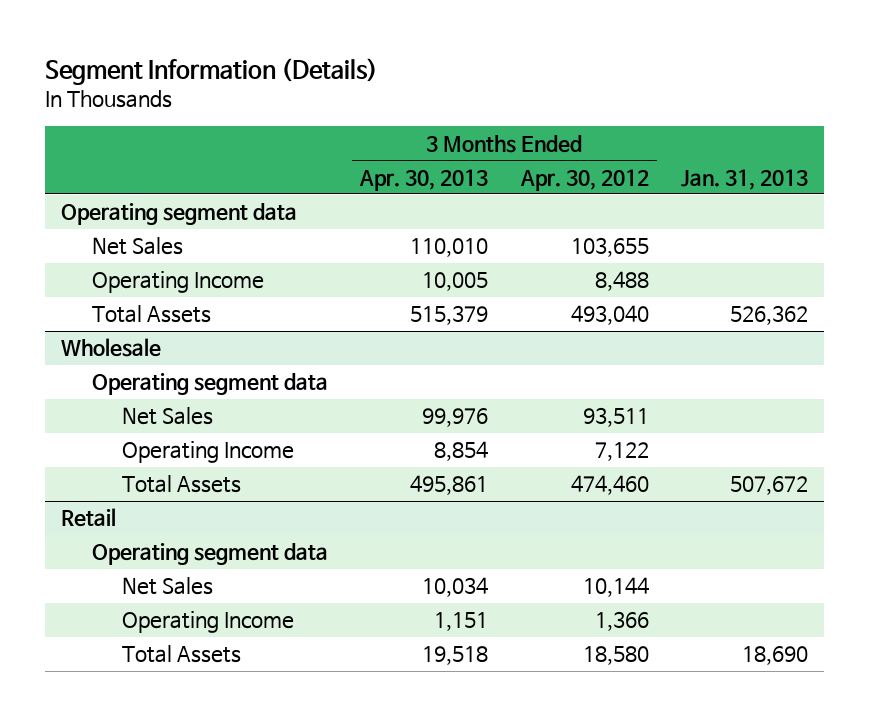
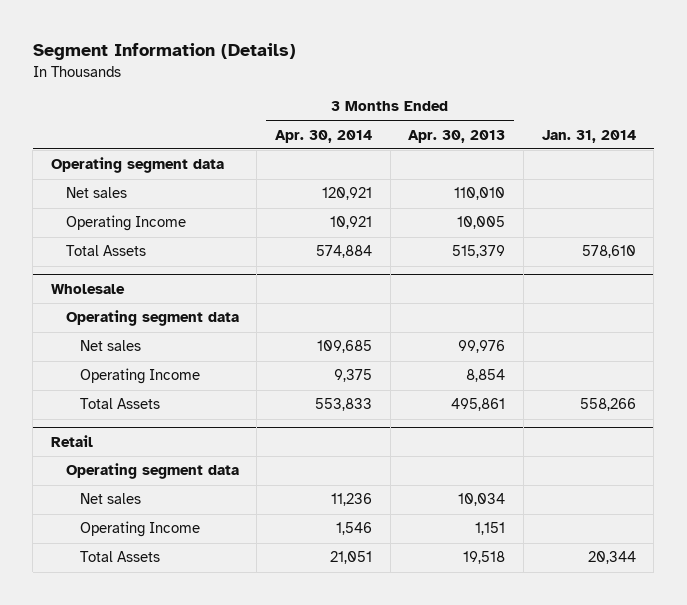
[519,168,649,191] Apr. 30, 2012 -> none
[681,168,809,190] Jan. 31, 2013 -> none
none -> [274,129,372,143] Apr. 30, 2014
none -> [541,129,636,143] Jan. 31, 2014
[91,237,183,256] Net Sales -> [65,187,127,199] Net sales
[121,407,213,426] Net Sales -> [80,340,142,352] Net sales
[121,577,213,596] Net Sales -> [80,493,142,505] Net sales

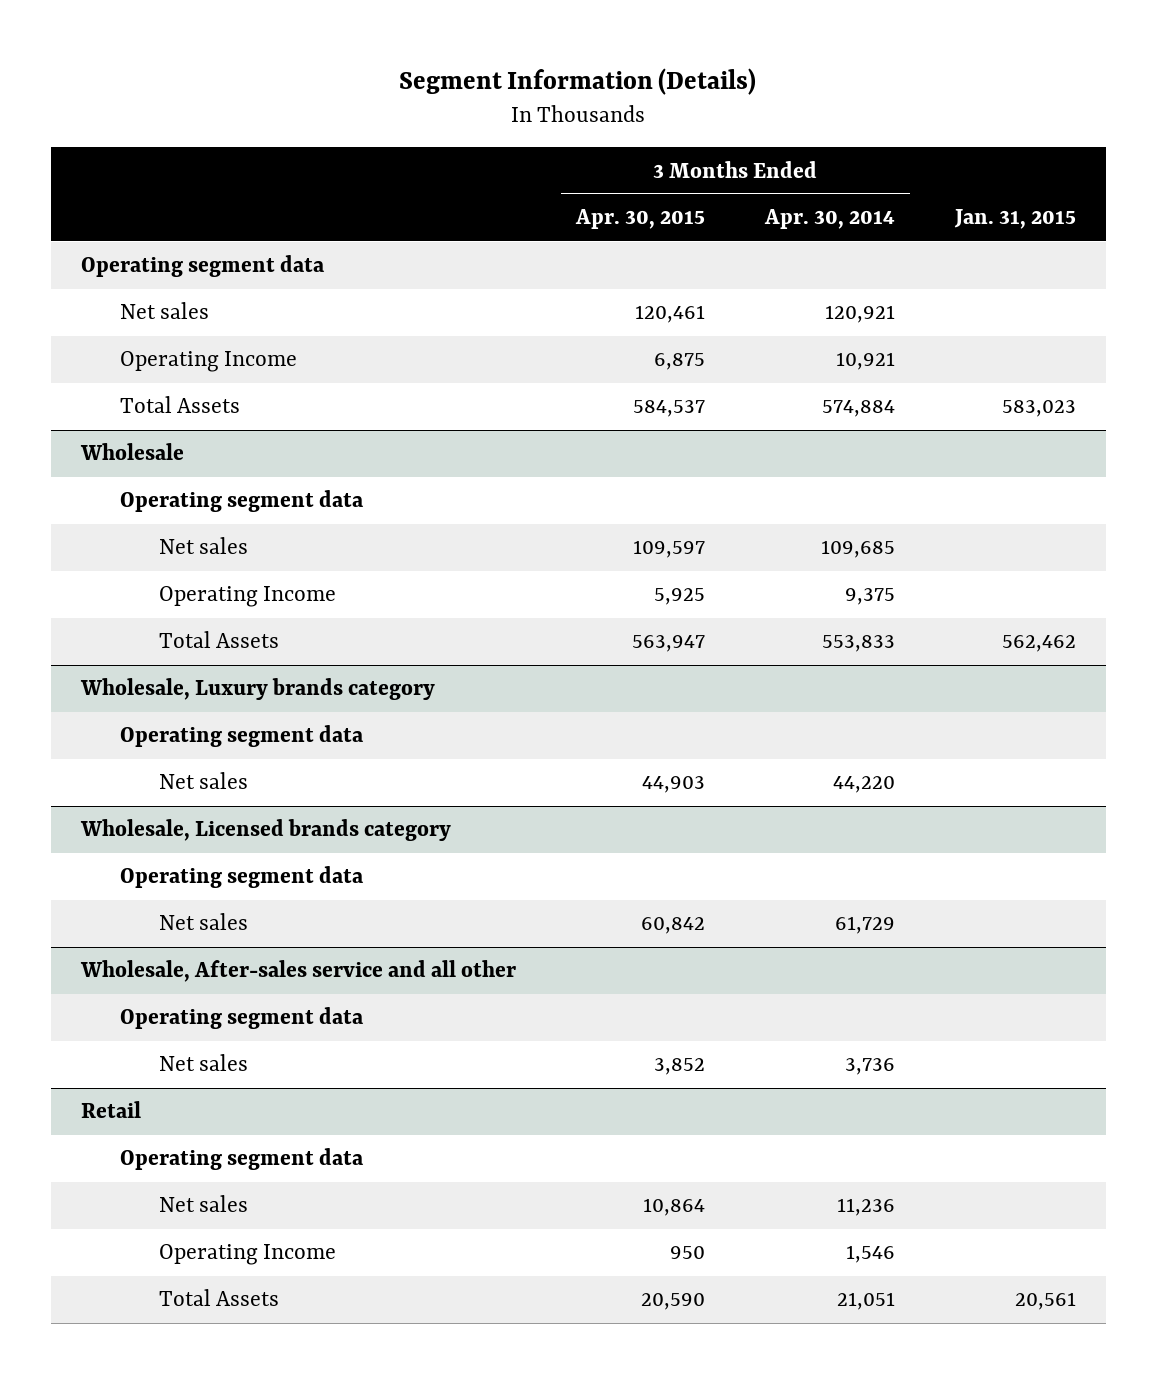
[408,129,506,143] Apr. 30, 2013 -> none
[541,129,636,143] Jan. 31, 2014 -> none
none -> [574,209,705,230] Apr. 30, 2015
none -> [953,209,1076,230] Jan. 31, 2015
none -> [79,678,435,701] Wholesale, Luxury brands category
none -> [119,725,364,748] Operating segment data
none -> [158,772,248,790] Net sales
none -> [79,819,451,842] Wholesale, Licensed brands category
none -> [119,866,364,889] Operating segment data
none -> [158,913,248,931] Net sales
none -> [79,960,516,983] Wholesale, After-sales service and all other
none -> [119,1007,364,1030] Operating segment data
none -> [158,1054,248,1072] Net sales

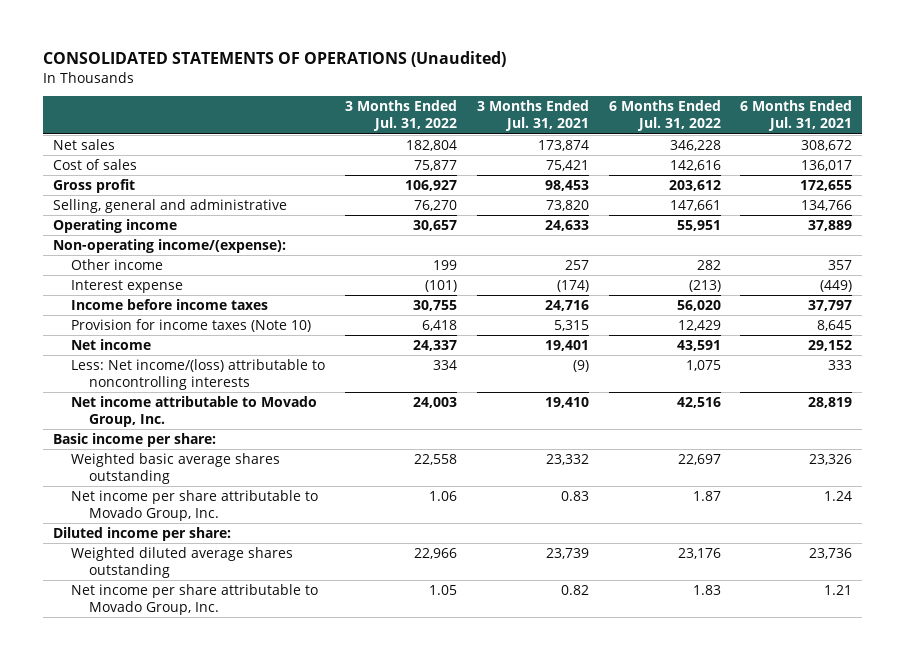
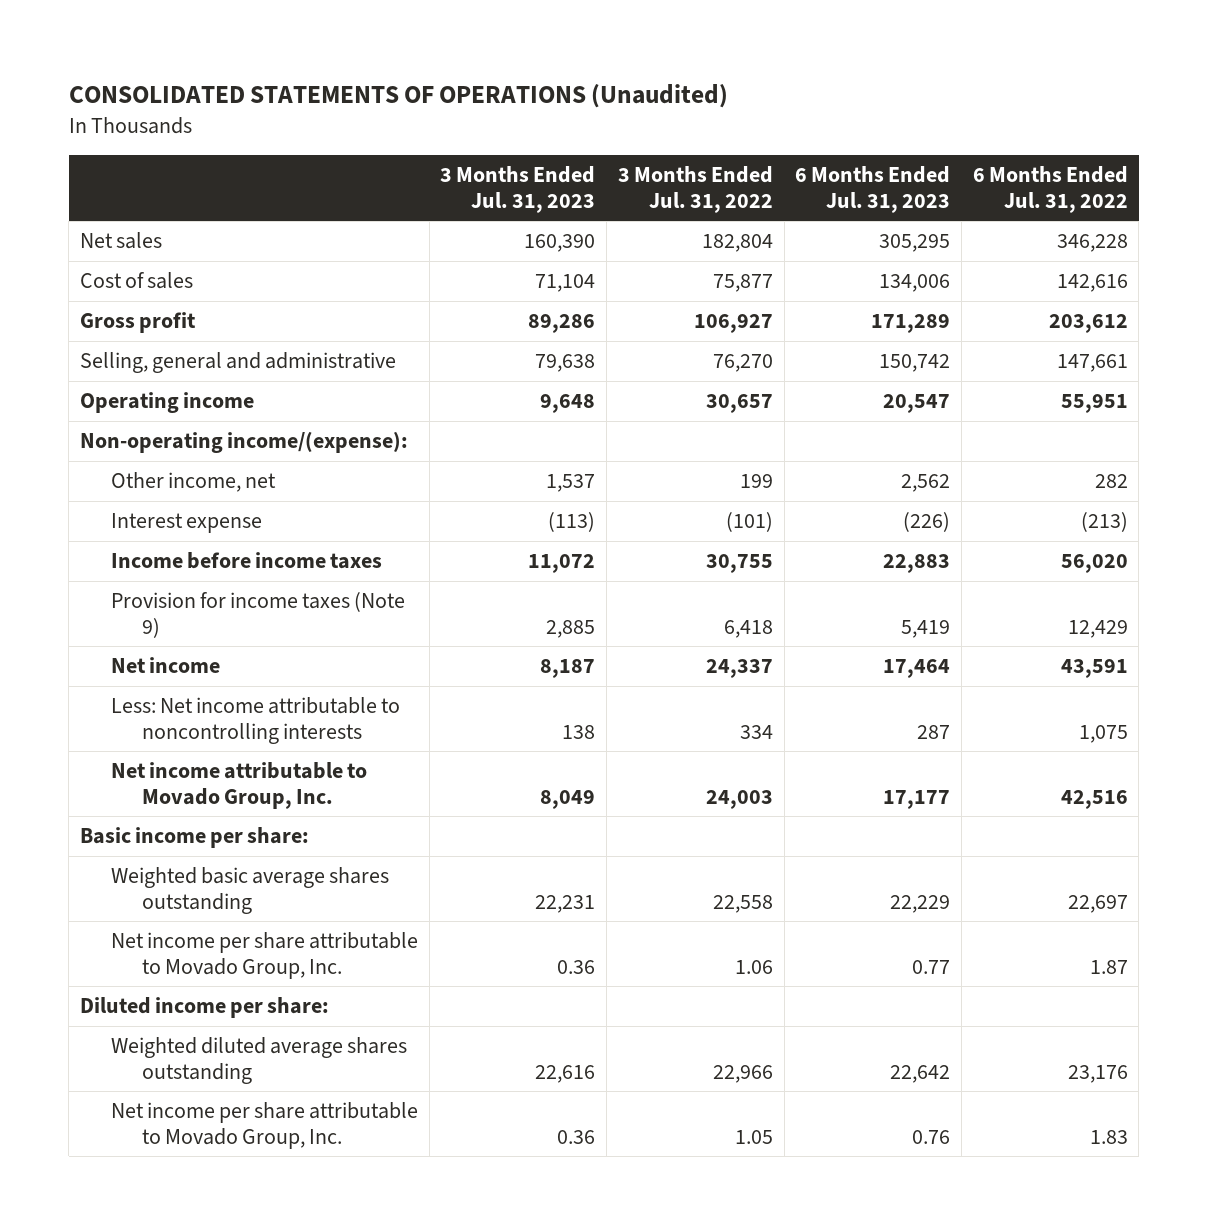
[476,100,589,132] 3 Months Ended Jul. 31, 2021 -> none
[740,100,853,132] 6 Months Ended Jul. 31, 2021 -> none
none -> [440,165,596,213] 3 Months Ended Jul. 31, 2023
none -> [795,165,951,213] 6 Months Ended Jul. 31, 2023
[70,259,163,271] Other income -> [110,472,276,493] Other income, net
[70,319,311,333] Provision for income taxes (Note 10) -> [110,592,405,638] Provision for income taxes (Note 9)
[70,359,325,390] Less: Net income/(loss) attributable to noncontrolling interests -> [110,697,400,744] Less: Net income attributable to noncontrolling interests

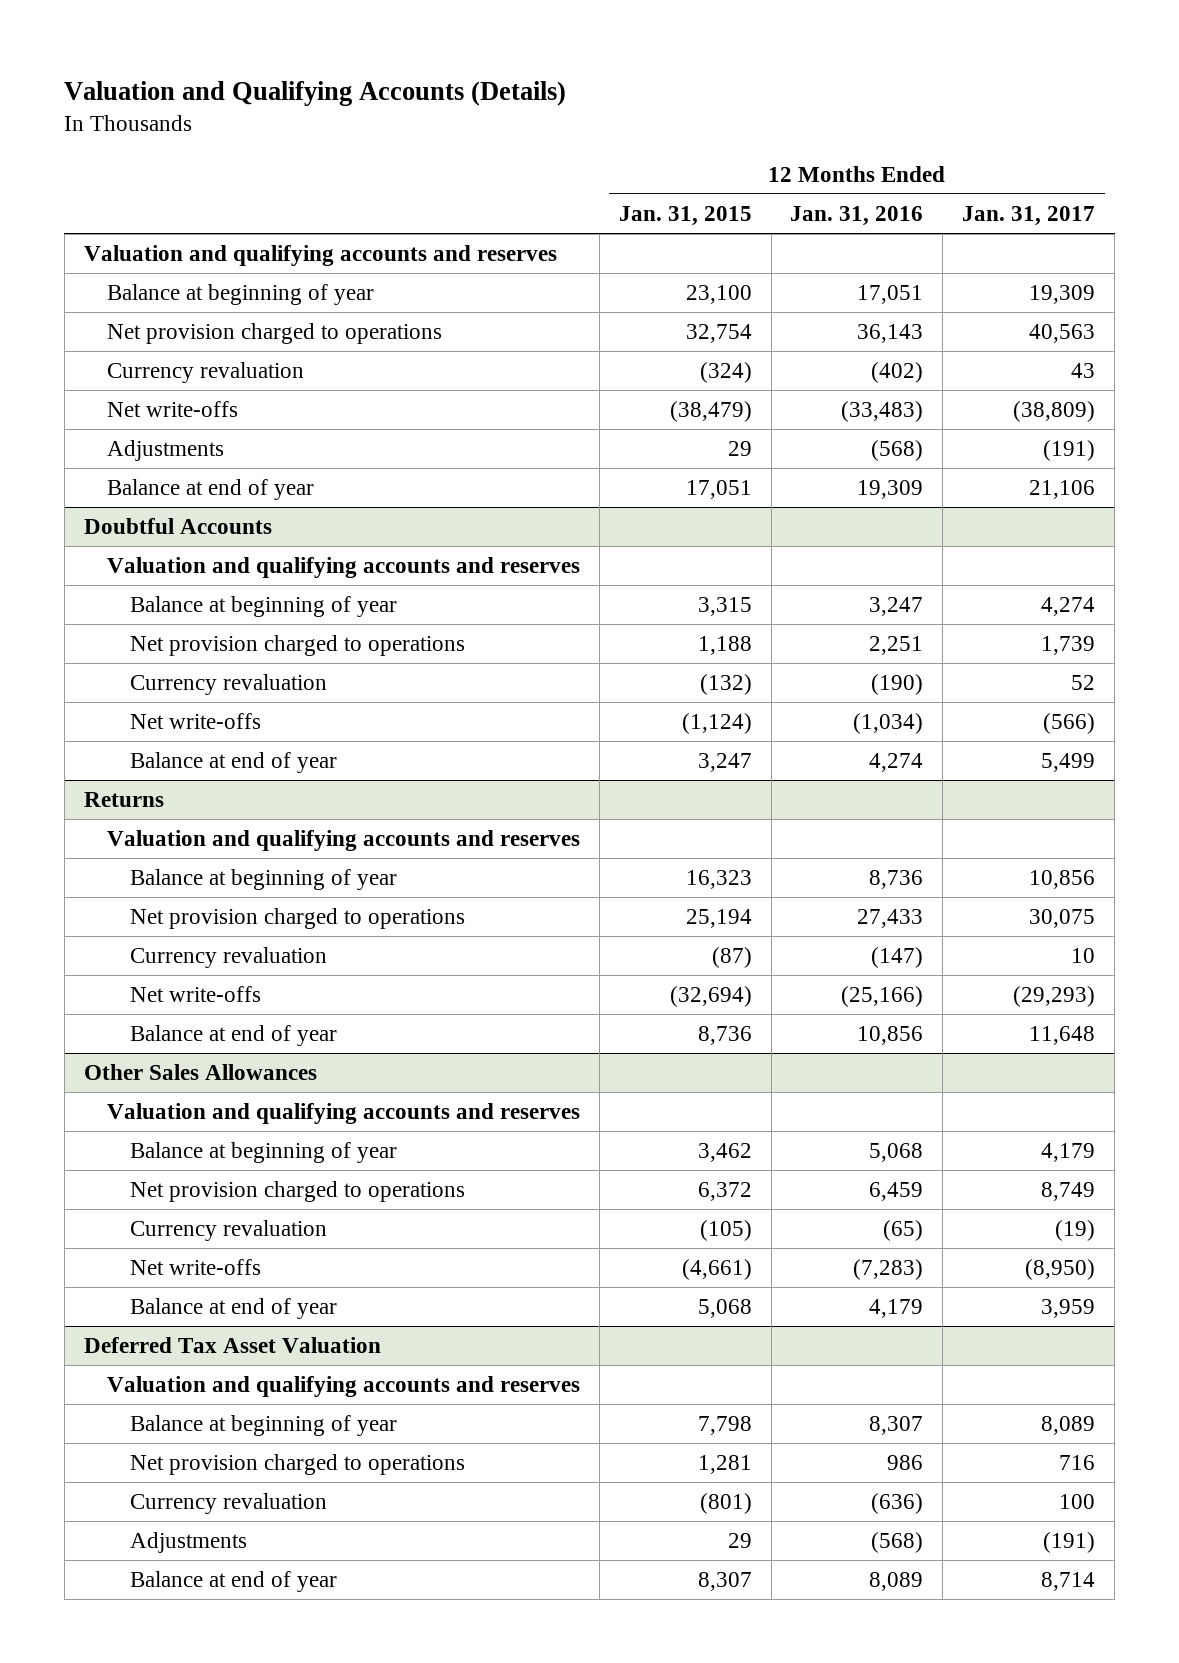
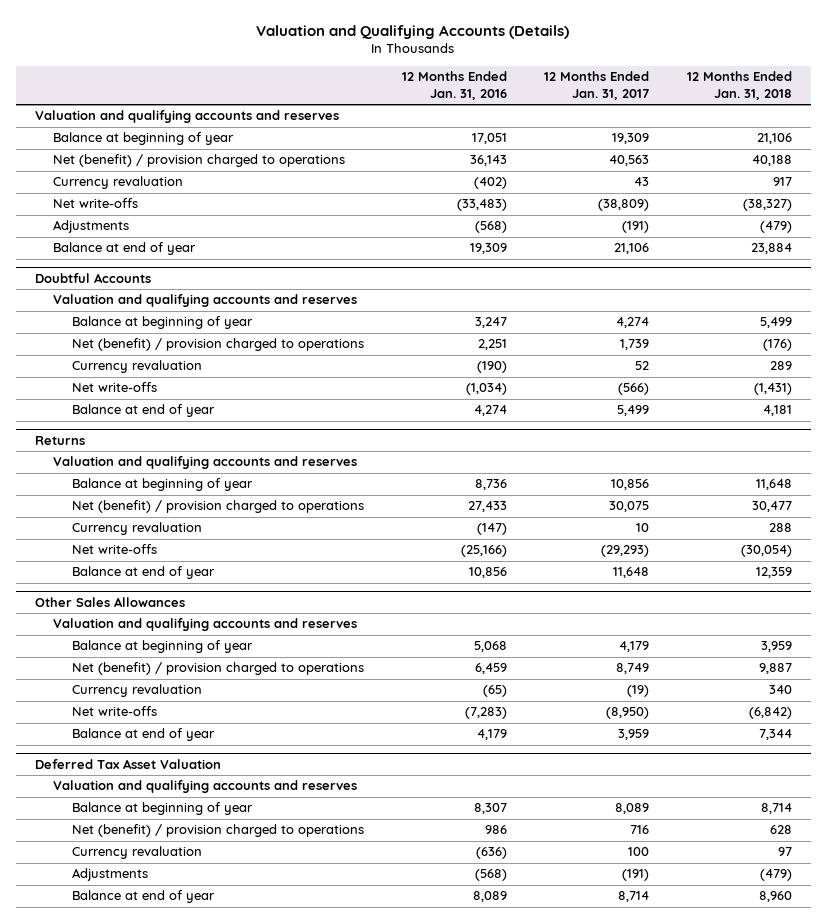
[618,206,752,227] Jan. 31, 2015 -> none
none -> [687,71,793,100] 12 Months Ended Jan. 31, 2018
[106,323,442,345] Net provision charged to operations -> [53,154,346,168] Net (benefit) / provision charged to operations
[130,635,466,657] Net provision charged to operations -> [72,338,365,352] Net (benefit) / provision charged to operations
[130,908,466,930] Net provision charged to operations -> [72,500,365,514] Net (benefit) / provision charged to operations
[130,1181,466,1203] Net provision charged to operations -> [72,662,365,676] Net (benefit) / provision charged to operations
[130,1454,466,1476] Net provision charged to operations -> [72,824,365,838] Net (benefit) / provision charged to operations

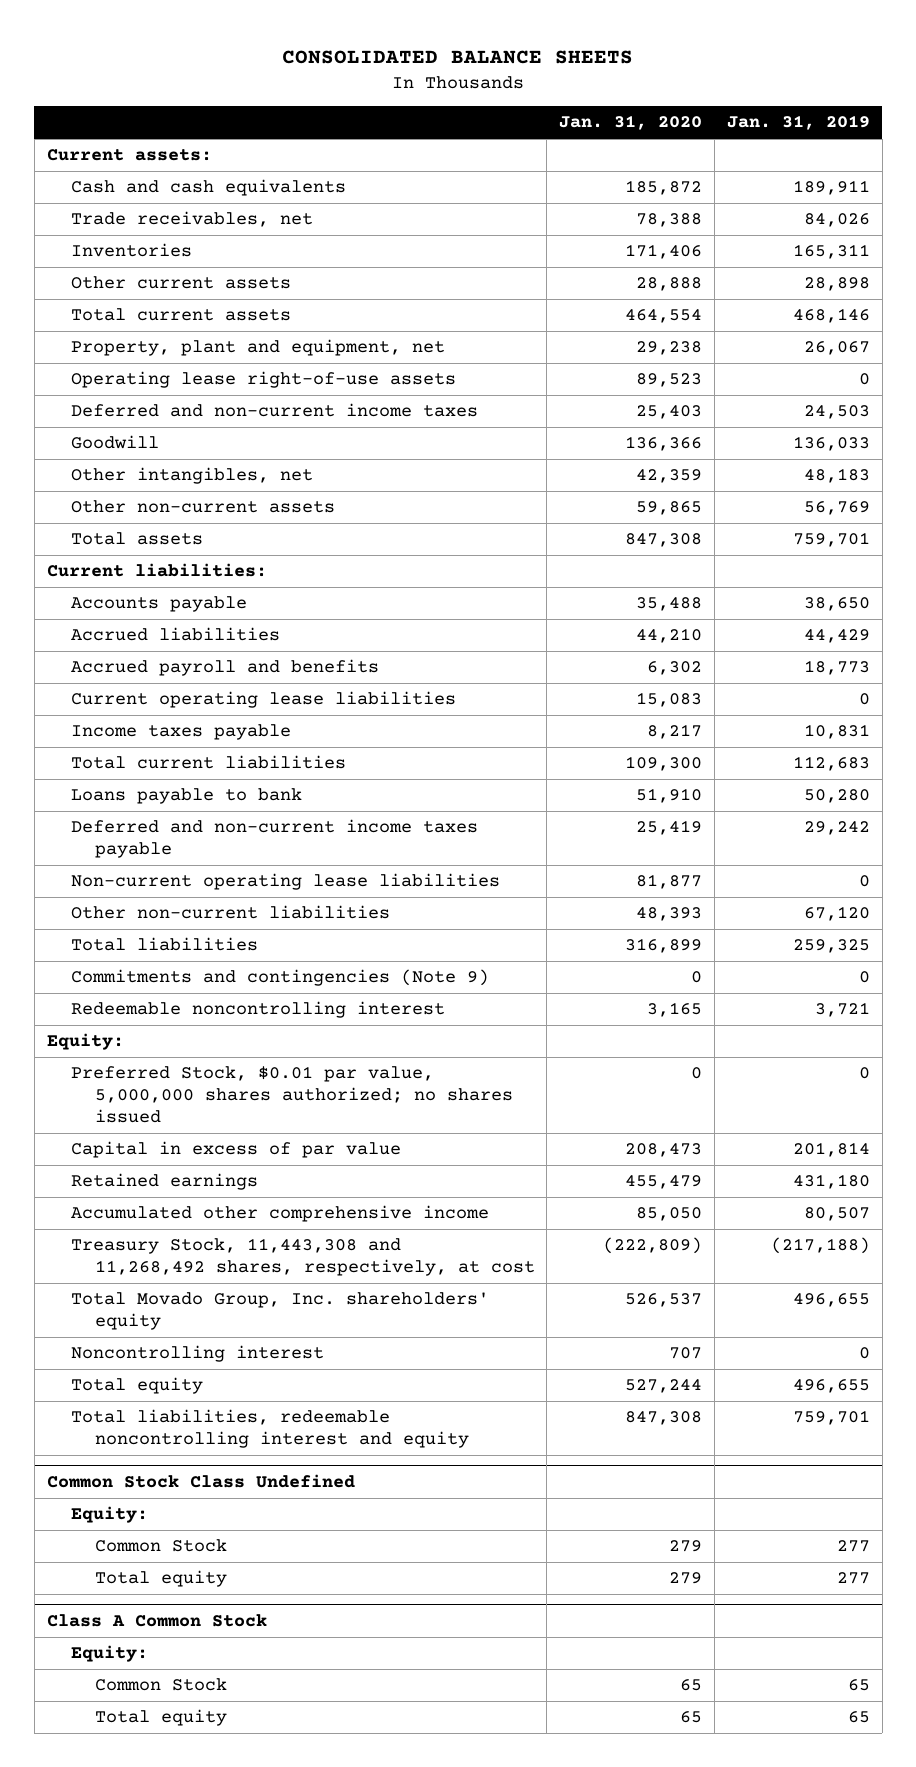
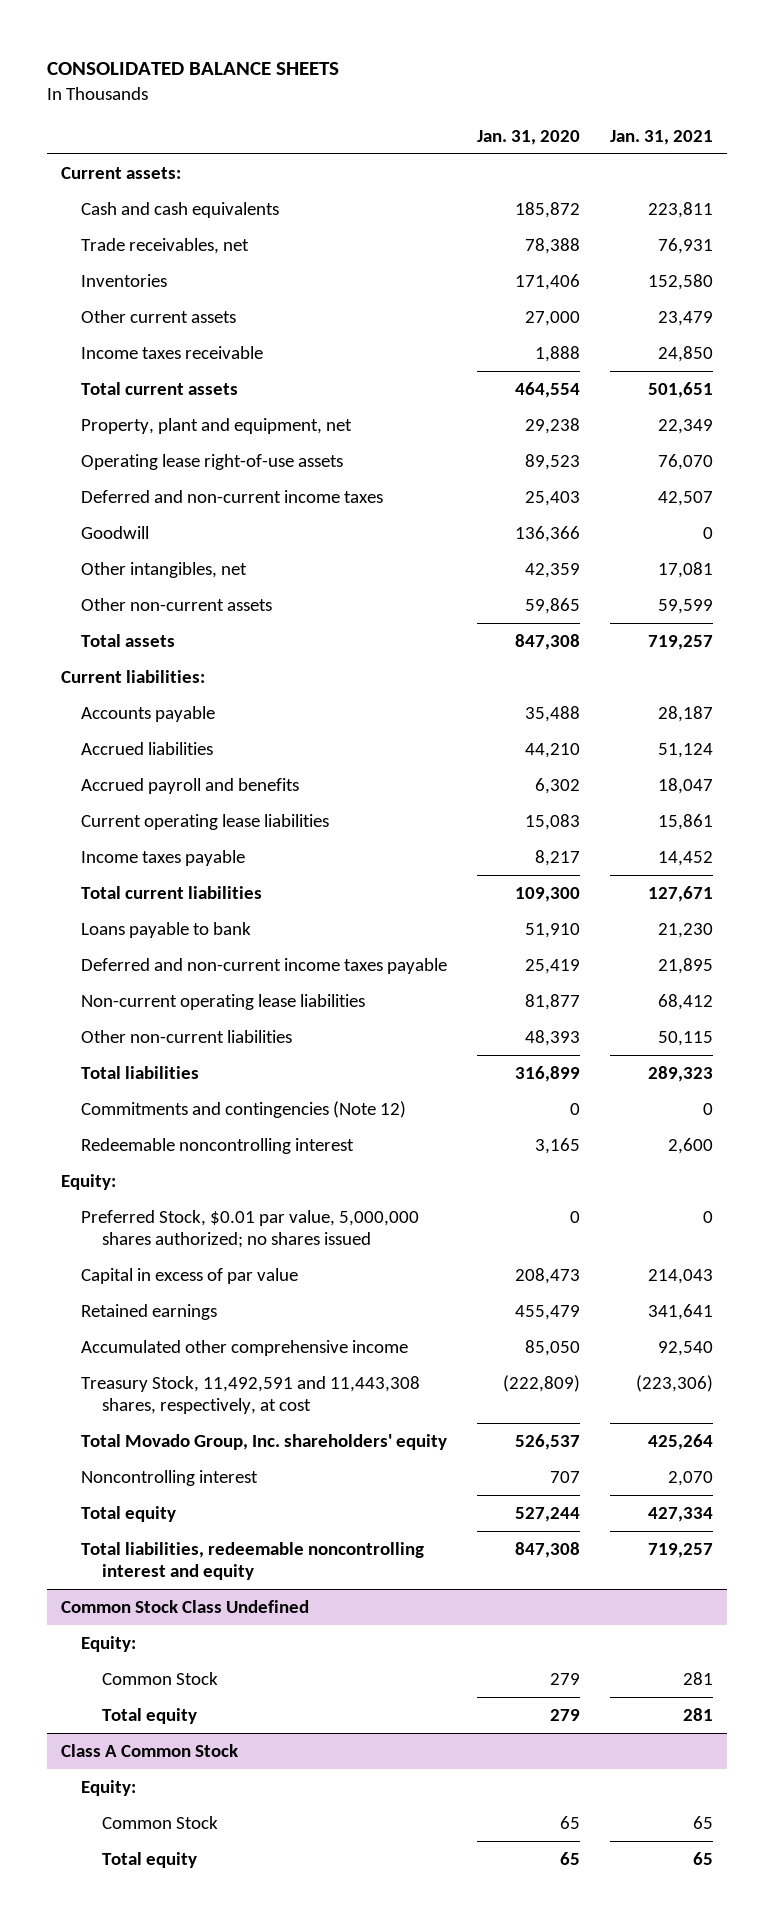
[726,115,870,131] Jan. 31, 2019 -> none
none -> [609,130,713,146] Jan. 31, 2021
[636,277,703,292] 28,888 -> [525,310,581,326] 27,000
none -> [81,345,264,359] Income taxes receivable
[70,969,489,987] Commitments and contingencies (Note 9) -> [81,1100,407,1118] Commitments and contingencies (Note 12)
[70,1238,535,1277] Treasury Stock, 11,443,308 and 11,268,492 shares, respectively, at cost -> [81,1375,421,1415] Treasury Stock, 11,492,591 and 11,443,308 shares, respectively, at cost

